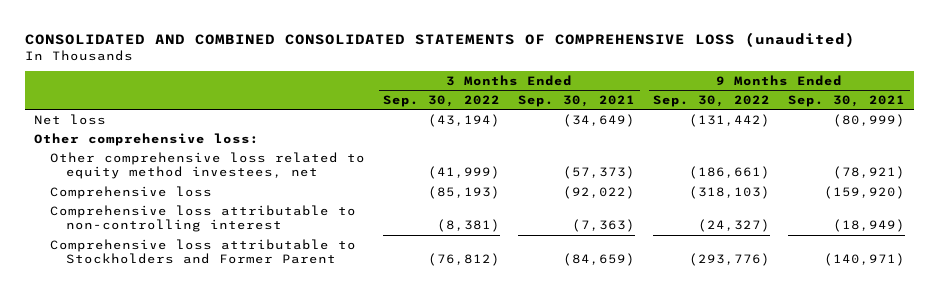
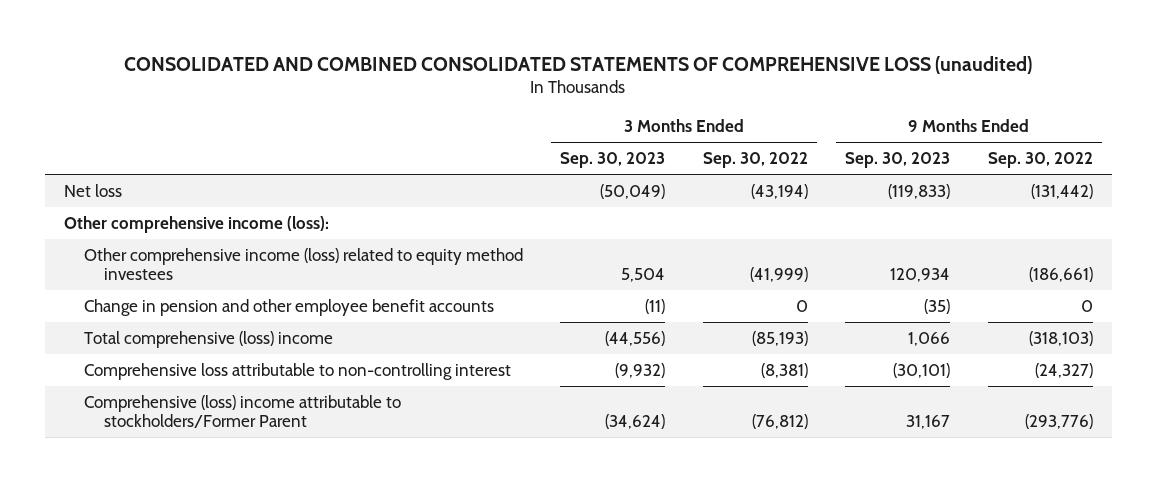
[518,95,636,108] Sep. 30, 2021 -> none
[788,95,906,108] Sep. 30, 2021 -> none
none -> [560,152,666,169] Sep. 30, 2023
none -> [845,152,951,169] Sep. 30, 2023
[34,132,260,146] Other comprehensive loss: -> [63,215,329,233] Other comprehensive income (loss):
[50,151,366,180] Other comprehensive loss related to equity method investees, net -> [83,247,523,281] Other comprehensive income (loss) related to equity method investees
none -> [83,298,494,316] Change in pension and other employee benefit accounts
[50,185,213,199] Comprehensive loss -> [83,330,333,348] Total comprehensive (loss) income
[50,238,357,265] Comprehensive loss attributable to Stockholders and Former Parent -> [83,394,401,429] Comprehensive (loss) income attributable to stockholders/Former Parent

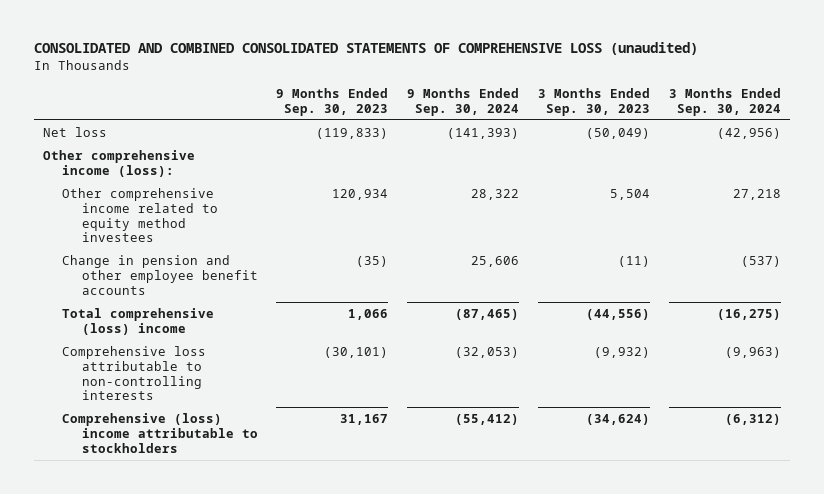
[702,152,808,169] Sep. 30, 2022 -> none
[987,152,1093,169] Sep. 30, 2022 -> none
none -> [407,87,520,116] 9 Months Ended Sep. 30, 2024
none -> [668,87,781,116] 3 Months Ended Sep. 30, 2024
[83,247,523,281] Other comprehensive income (loss) related to equity method investees -> [62,187,218,243] Other comprehensive income related to equity method investees
[83,362,511,380] Comprehensive loss attributable to non-controlling interest -> [62,345,207,401] Comprehensive loss attributable to non-controlling interests
[83,394,401,429] Comprehensive (loss) income attributable to stockholders/Former Parent -> [62,412,258,453] Comprehensive (loss) income attributable to stockholders

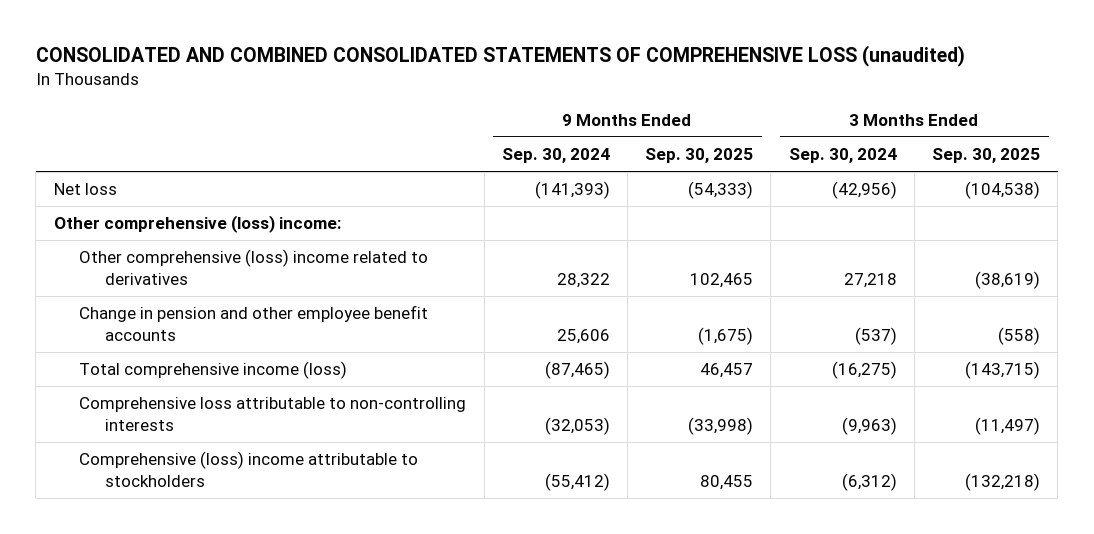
[276,87,389,116] 9 Months Ended Sep. 30, 2023 -> none
[538,87,651,116] 3 Months Ended Sep. 30, 2023 -> none
none -> [645,148,754,164] Sep. 30, 2025
none -> [932,148,1041,164] Sep. 30, 2025
[43,149,196,177] Other comprehensive income (loss): -> [53,215,341,234] Other comprehensive (loss) income:
[62,187,218,243] Other comprehensive income related to equity method investees -> [79,249,429,286] Other comprehensive (loss) income related to derivatives
[62,307,215,335] Total comprehensive (loss) income -> [79,361,348,380] Total comprehensive income (loss)

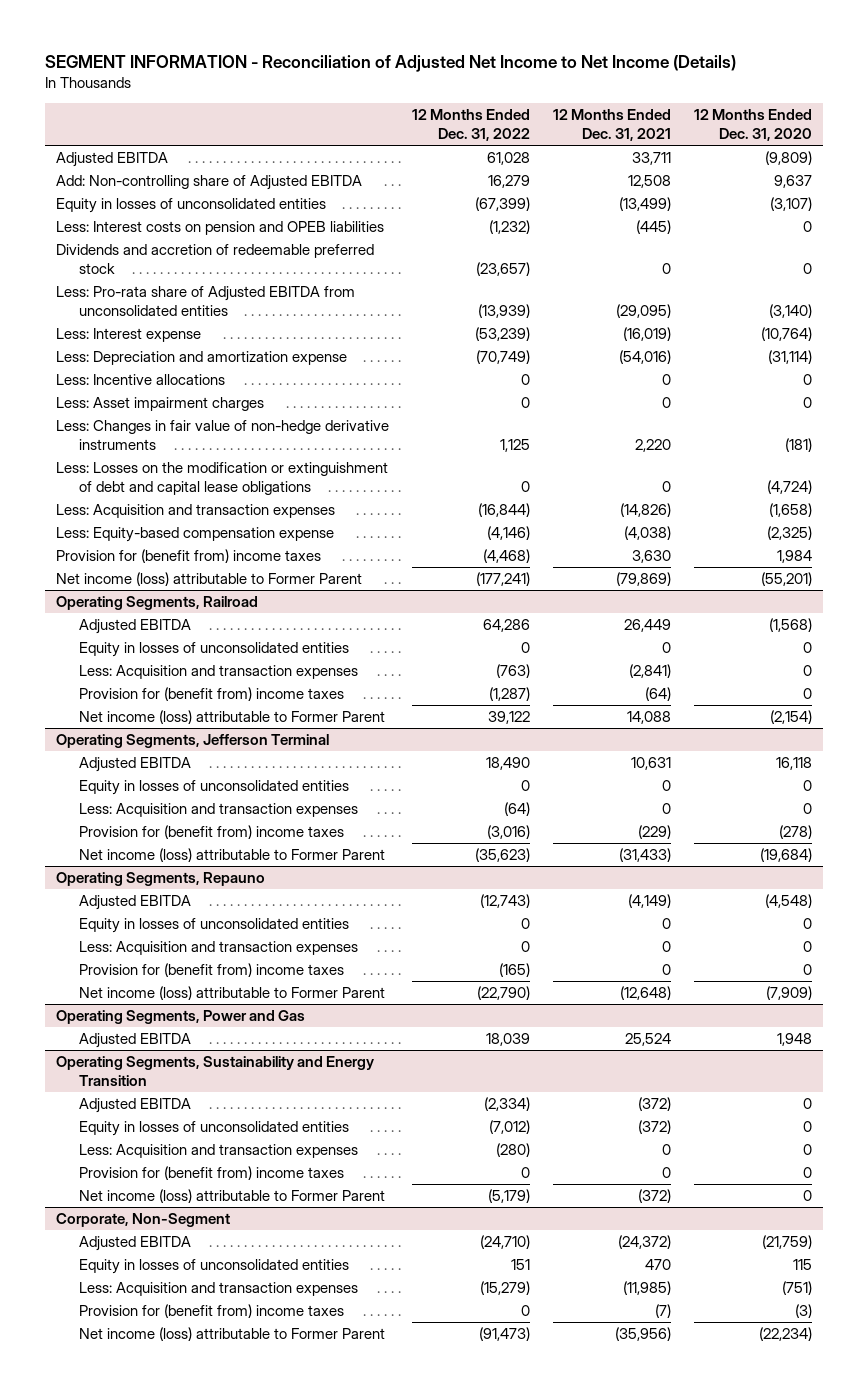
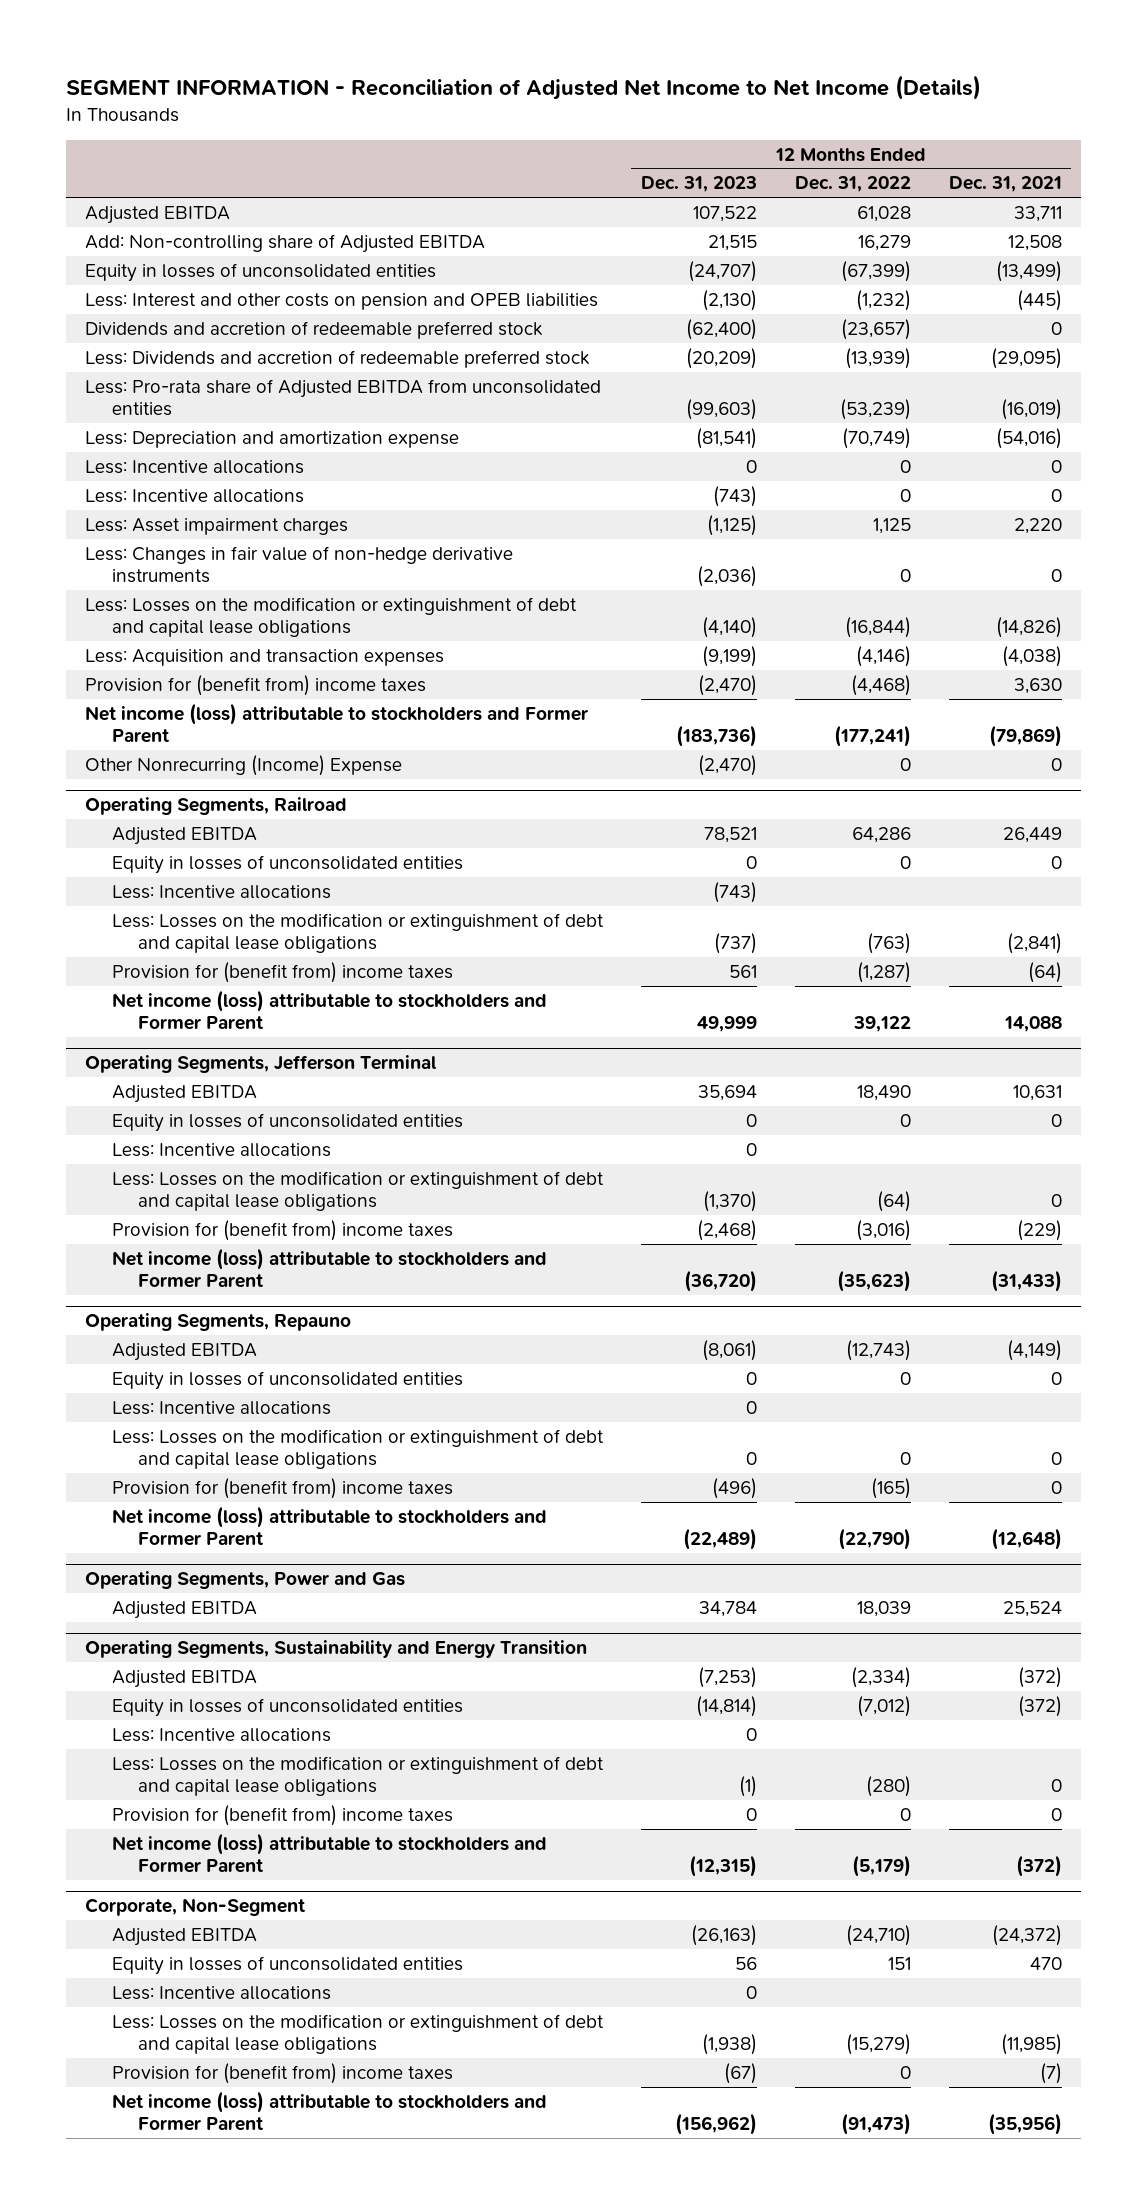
[693,108,812,141] 12 Months Ended Dec. 31, 2020 -> none
none -> [640,176,757,193] Dec. 31, 2023
[56,221,385,236] Less: Interest costs on pension and OPEB liabilities -> [85,292,599,310] Less: Interest and other costs on pension and OPEB liabilities
[56,328,202,343] Less: Interest expense -> none
none -> [85,349,591,368] Less: Dividends and accretion of redeemable preferred stock
[478,303,531,318] (13,939) -> [839,399,911,421] (53,239)
[615,303,671,318] (29,095) -> [1000,399,1062,421] (16,019)
[56,527,335,543] Less: Equity-based compensation expense -> none
none -> [85,488,305,503] Less: Incentive allocations
[521,397,531,409] 0 -> [872,517,911,534] 1,125
[661,397,671,409] 0 -> [1013,517,1062,534] 2,220
[500,438,531,452] 1,125 -> [899,569,911,583] 0
[634,438,671,452] 2,220 -> [1050,569,1062,583] 0
[521,480,531,492] 0 -> [844,617,911,639] (16,844)
[661,480,671,492] 0 -> [995,617,1062,639] (14,826)
[478,503,531,518] (16,844) -> [855,645,911,667] (4,146)
[619,503,671,518] (14,826) -> [1001,645,1062,667] (4,038)
[56,572,363,587] Net income (loss) attributable to Former Parent -> [85,702,589,744] Net income (loss) attributable to stockholders and Former Parent
none -> [85,754,403,776] Other Nonrecurring (Income) Expense
none -> [111,884,331,899] Less: Incentive allocations
[78,665,358,680] Less: Acquisition and transaction expenses -> [111,912,604,954] Less: Losses on the modification or extinguishment of debt and capital lease obligations
[78,710,385,725] Net income (loss) attributable to Former Parent -> [111,989,547,1031] Net income (loss) attributable to stockholders and Former Parent
none -> [111,1142,331,1157] Less: Incentive allocations
[78,803,358,818] Less: Acquisition and transaction expenses -> [111,1170,604,1212] Less: Losses on the modification or extinguishment of debt and capital lease obligations
[78,848,385,863] Net income (loss) attributable to Former Parent -> [111,1247,547,1289] Net income (loss) attributable to stockholders and Former Parent
none -> [111,1400,331,1415] Less: Incentive allocations
[78,941,358,956] Less: Acquisition and transaction expenses -> [111,1428,604,1470] Less: Losses on the modification or extinguishment of debt and capital lease obligations
[78,986,385,1001] Net income (loss) attributable to Former Parent -> [111,1505,547,1547] Net income (loss) attributable to stockholders and Former Parent
none -> [111,1727,331,1742] Less: Incentive allocations
[78,1144,358,1159] Less: Acquisition and transaction expenses -> [111,1755,604,1797] Less: Losses on the modification or extinguishment of debt and capital lease obligations
[78,1189,385,1204] Net income (loss) attributable to Former Parent -> [111,1832,547,1874] Net income (loss) attributable to stockholders and Former Parent
none -> [111,1985,331,2000] Less: Incentive allocations
[78,1282,358,1297] Less: Acquisition and transaction expenses -> [111,2013,604,2055] Less: Losses on the modification or extinguishment of debt and capital lease obligations
[78,1327,385,1342] Net income (loss) attributable to Former Parent -> [111,2090,547,2132] Net income (loss) attributable to stockholders and Former Parent

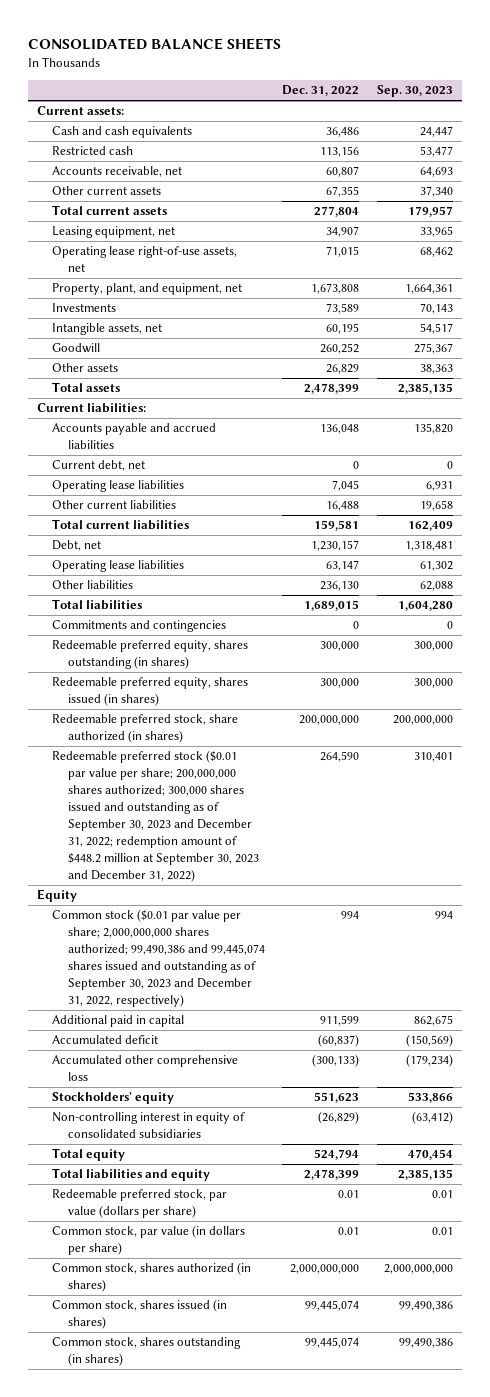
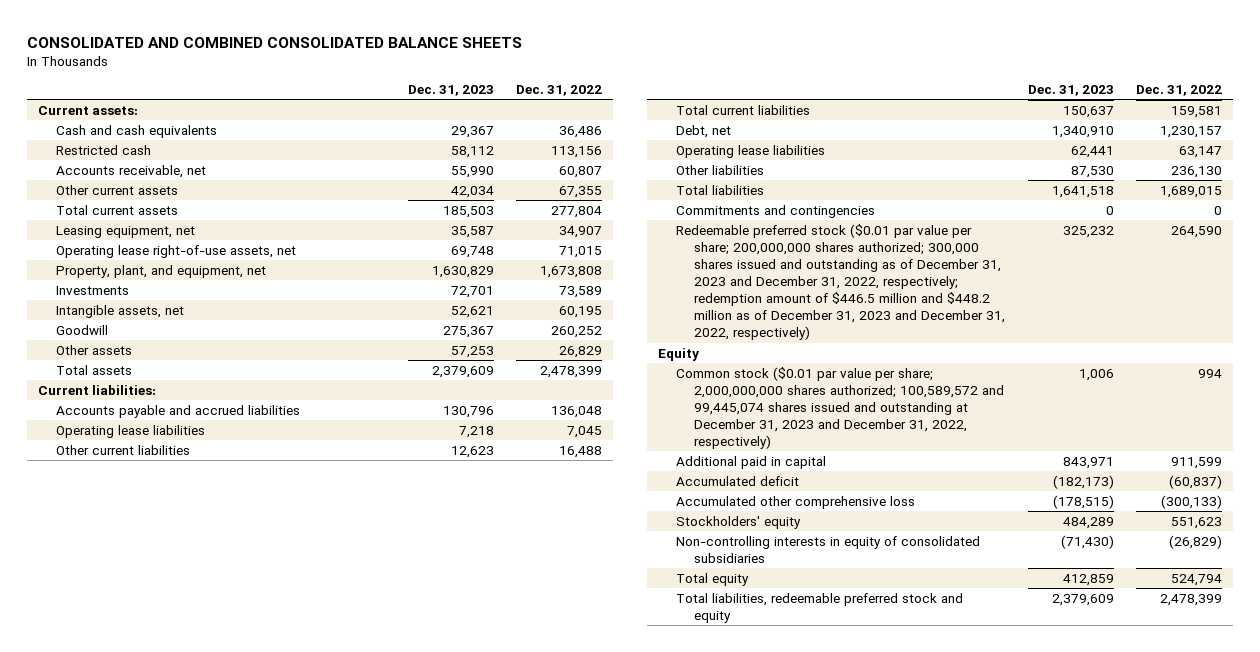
[28,37,282,50] CONSOLIDATED BALANCE SHEETS -> [27,36,523,48] CONSOLIDATED AND COMBINED CONSOLIDATED BALANCE SHEETS
[377,85,454,98] Sep. 30, 2023 -> none
none -> [407,84,494,96] Dec. 31, 2023
[52,460,146,472] Current debt, net -> none
[52,640,249,670] Redeemable preferred equity, shares outstanding (in shares) -> none
[52,677,249,707] Redeemable preferred equity, shares issued (in shares) -> none
[52,714,239,744] Redeemable preferred stock, share authorized (in shares) -> none
[52,750,259,883] Redeemable preferred stock ($0.01 par value per share; 200,000,000 shares authorized; 300,000 shares issued and outstanding as of September 30, 2023 and December 31, 2022; redemption amount of $448.2 million at September 30, 2023 and December 31, 2022) -> [676,223,1006,341] Redeemable preferred stock ($0.01 par value per share; 200,000,000 shares authorized; 300,000 shares issued and outstanding as of December 31, 2023 and December 31, 2022, respectively; redemption amount of $446.5 million and $448.2 million as of December 31, 2023 and December 31, 2022, respectively)
[52,909,265,1008] Common stock ($0.01 par value per share; 2,000,000,000 shares authorized; 99,490,386 and 99,445,074 shares issued and outstanding as of September 30, 2023 and December 31, 2022, respectively) -> [676,366,1005,450] Common stock ($0.01 par value per share; 2,000,000,000 shares authorized; 100,589,572 and 99,445,074 shares issued and outstanding at December 31, 2023 and December 31, 2022, respectively)
[52,1112,246,1139] Non-controlling interest in equity of consolidated subsidiaries -> [676,535,981,563] Non-controlling interests in equity of consolidated subsidiaries
[52,1189,228,1219] Redeemable preferred stock, par value (dollars per share) -> none
[52,1225,246,1256] Common stock, par value (in dollars per share) -> none
[52,1262,252,1293] Common stock, shares authorized (in shares) -> none
[52,1299,228,1330] Common stock, shares issued (in shares) -> none
[52,1337,242,1367] Common stock, shares outstanding (in shares) -> none
[52,1168,211,1182] Total liabilities and equity -> [676,592,964,623] Total liabilities, redeemable preferred stock and equity

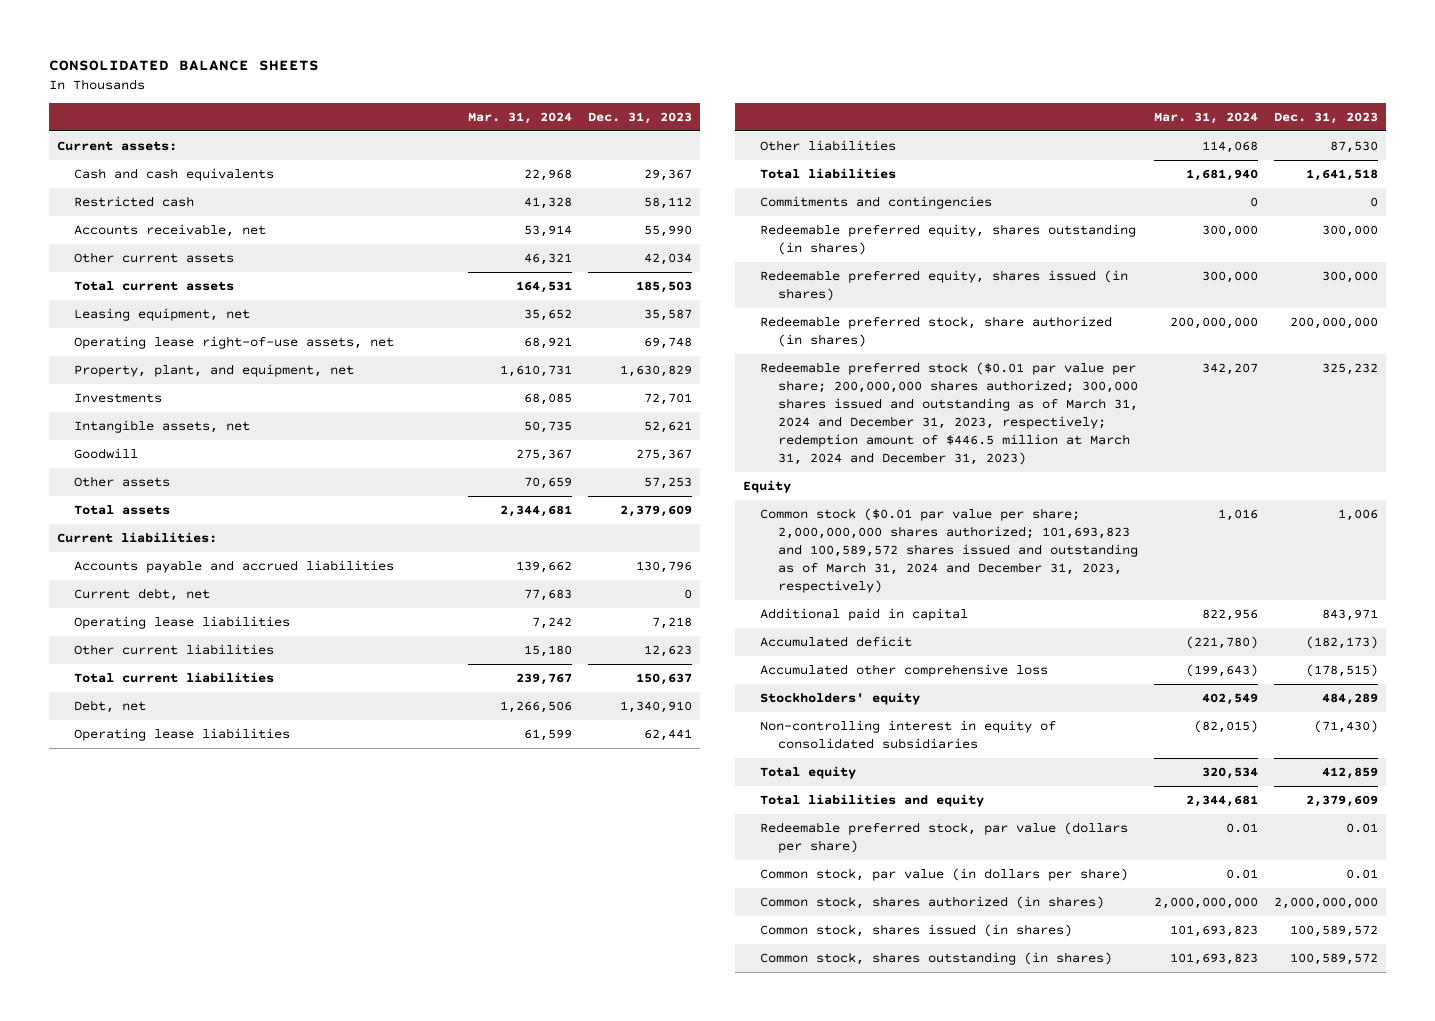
[27,36,523,48] CONSOLIDATED AND COMBINED CONSOLIDATED BALANCE SHEETS -> [48,60,319,72] CONSOLIDATED BALANCE SHEETS
[516,84,603,96] Dec. 31, 2022 -> none
none -> [467,111,572,124] Mar. 31, 2024
none -> [74,588,211,602] Current debt, net
none -> [760,224,1137,256] Redeemable preferred equity, shares outstanding (in shares)
none -> [760,270,1129,302] Redeemable preferred equity, shares issued (in shares)
none -> [760,316,1113,348] Redeemable preferred stock, share authorized (in shares)
[676,223,1006,341] Redeemable preferred stock ($0.01 par value per share; 200,000,000 shares authorized; 300,000 shares issued and outstanding as of December 31, 2023 and December 31, 2022, respectively; redemption amount of $446.5 million and $448.2 million as of December 31, 2023 and December 31, 2022, respectively) -> [760,362,1139,465] Redeemable preferred stock ($0.01 par value per share; 200,000,000 shares authorized; 300,000 shares issued and outstanding as of March 31, 2024 and December 31, 2023, respectively; redemption amount of $446.5 million at March 31, 2024 and December 31, 2023)
[676,366,1005,450] Common stock ($0.01 par value per share; 2,000,000,000 shares authorized; 100,589,572 and 99,445,074 shares issued and outstanding at December 31, 2023 and December 31, 2022, respectively) -> [760,508,1139,593] Common stock ($0.01 par value per share; 2,000,000,000 shares authorized; 101,693,823 and 100,589,572 shares issued and outstanding as of March 31, 2024 and December 31, 2023, respectively)
[676,535,981,563] Non-controlling interests in equity of consolidated subsidiaries -> [760,720,1057,750] Non-controlling interest in equity of consolidated subsidiaries
[676,592,964,623] Total liabilities, redeemable preferred stock and equity -> [760,794,985,808] Total liabilities and equity
none -> [760,822,1129,854] Redeemable preferred stock, par value (dollars per share)
none -> [760,868,1129,882] Common stock, par value (in dollars per share)
none -> [760,896,1105,910] Common stock, shares authorized (in shares)
none -> [760,924,1073,938] Common stock, shares issued (in shares)
none -> [760,952,1113,966] Common stock, shares outstanding (in shares)

